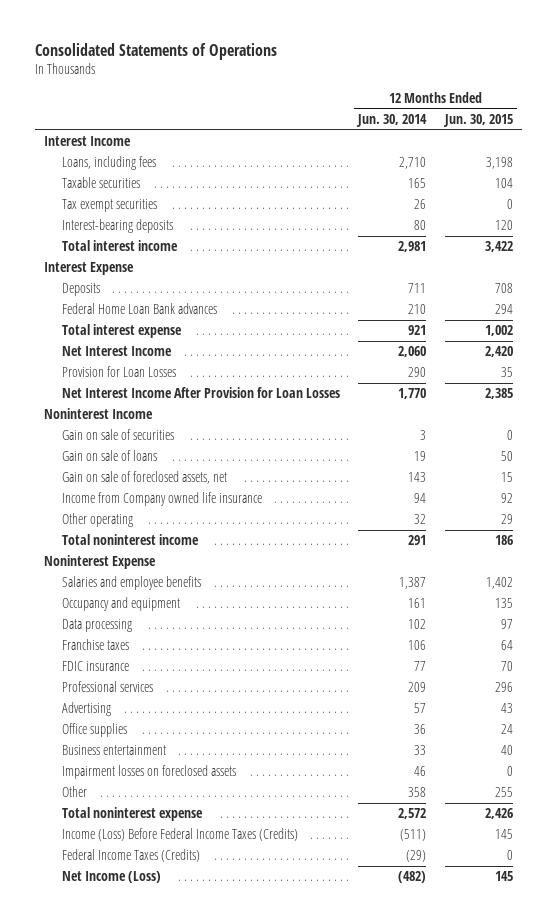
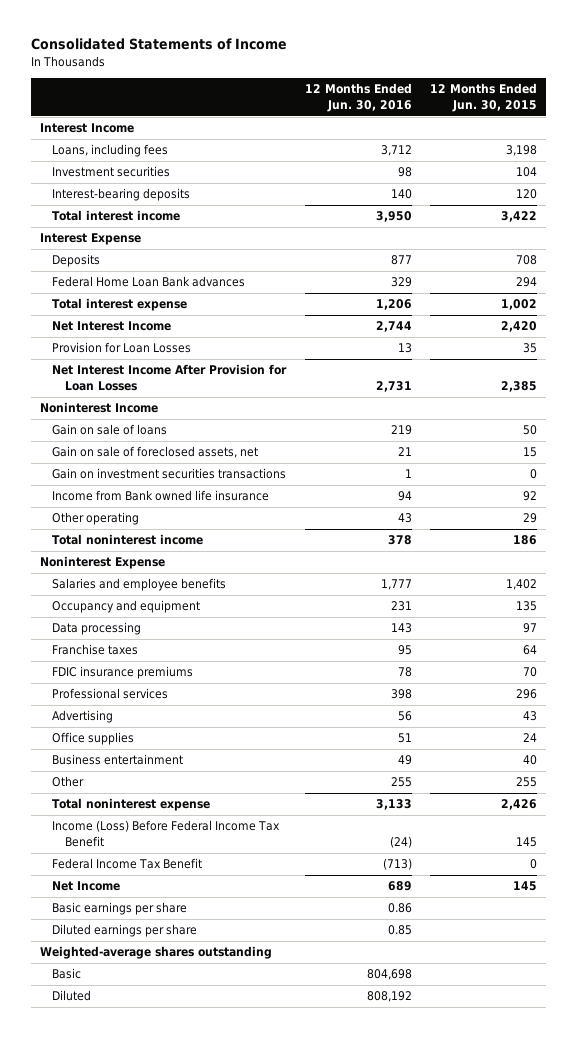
[35,43,278,61] Consolidated Statements of Operations -> [30,38,287,51] Consolidated Statements of Income
[356,113,428,127] Jun. 30, 2014 -> none
none -> [304,83,412,112] 12 Months Ended Jun. 30, 2016
[61,177,140,189] Taxable securities -> none
[61,199,157,213] Tax exempt securities -> none
none -> [52,166,171,178] Investment securities
[61,429,174,441] Gain on sale of securities -> none
none -> [52,468,287,480] Gain on investment securities transactions
[61,492,262,507] Income from Company owned life insurance -> [52,490,270,502] Income from Bank owned life insurance
[61,661,129,672] FDIC insurance -> [52,666,194,680] FDIC insurance premiums
[61,765,236,780] Impairment losses on foreclosed assets -> none
[61,828,298,842] Income (Loss) Before Federal Income Taxes (Credits) -> [52,820,281,848] Income (Loss) Before Federal Income Tax Benefit
[61,849,200,863] Federal Income Taxes (Credits) -> [52,858,203,870] Federal Income Tax Benefit
[61,871,161,884] Net Income (Loss) -> [52,881,121,892] Net Income
none -> [52,902,188,916] Basic earnings per share
none -> [52,924,198,938] Diluted earnings per share
none -> [39,946,272,960] Weighted-average shares outstanding
none -> [52,968,82,980] Basic
none -> [52,990,92,1002] Diluted

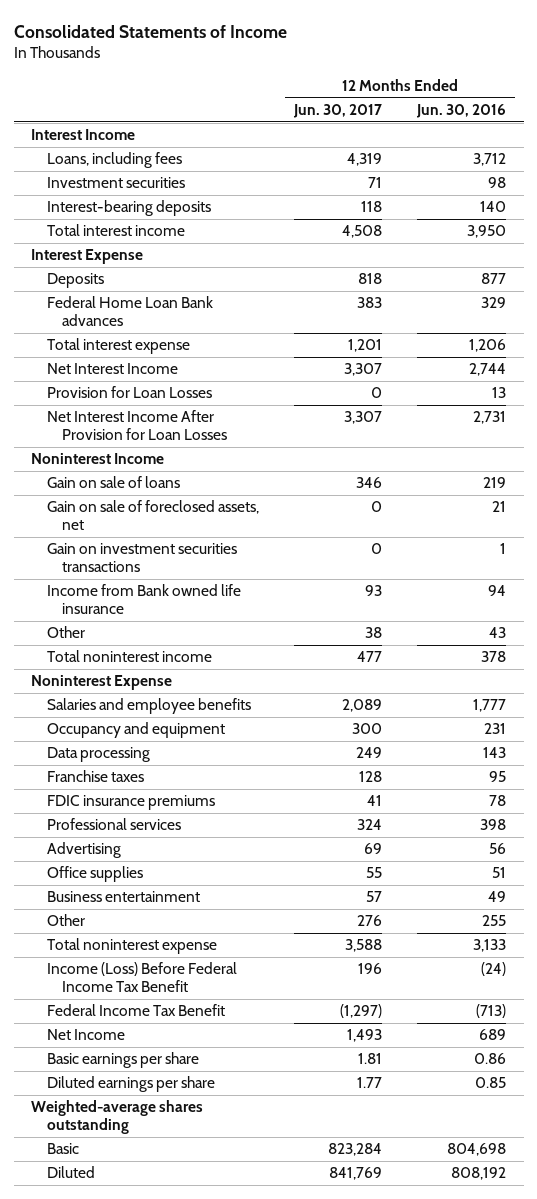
[430,83,538,112] 12 Months Ended Jun. 30, 2015 -> none
none -> [292,103,382,118] Jun. 30, 2017
[52,512,140,526] Other operating -> [46,626,85,639] Other

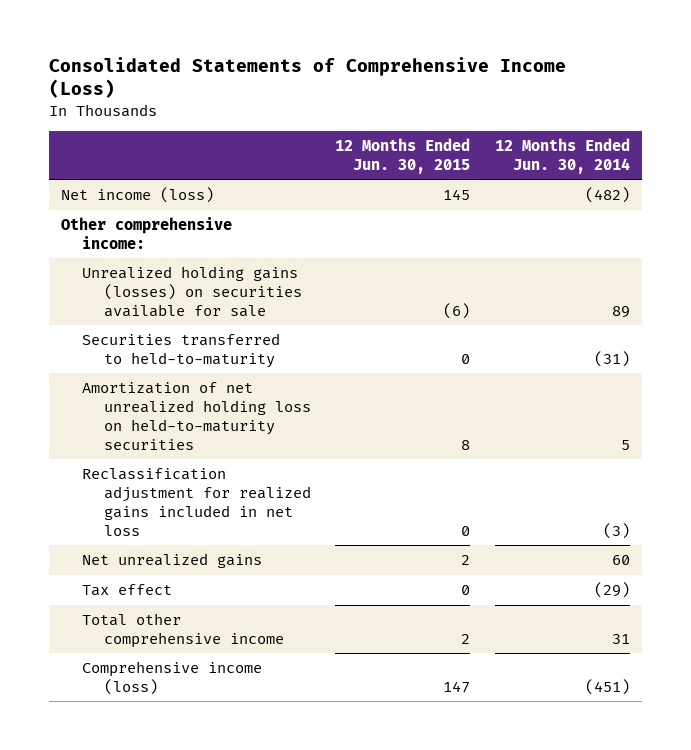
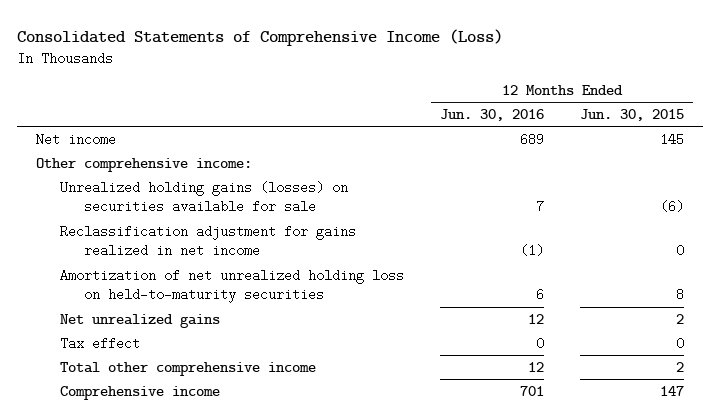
[494,137,630,174] 12 Months Ended Jun. 30, 2014 -> none
none -> [439,109,544,122] Jun. 30, 2016
[60,187,214,204] Net income (loss) -> [35,132,116,146] Net income
[82,333,281,368] Securities transferred to held-to-maturity -> [59,224,356,258] Reclassification adjustment for gains realized in net income
[82,468,311,536] Reclassification adjustment for realized gains included in net loss -> none
[82,661,263,695] Comprehensive income (loss) -> [59,385,220,400] Comprehensive income

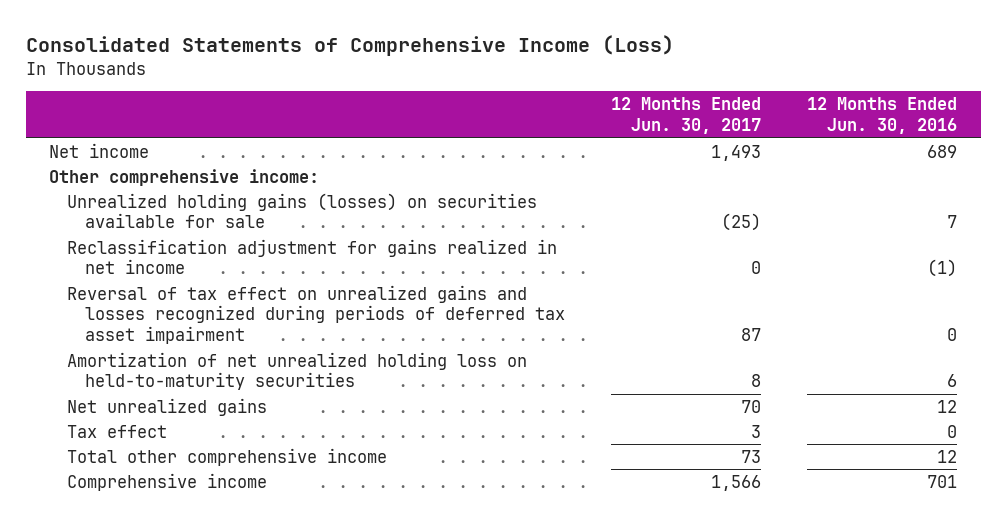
[580,109,685,122] Jun. 30, 2015 -> none
none -> [611,97,762,134] 12 Months Ended Jun. 30, 2017
none -> [66,284,565,344] Reversal of tax effect on unrealized gains and losses recognized during periods of deferred tax asset impairment

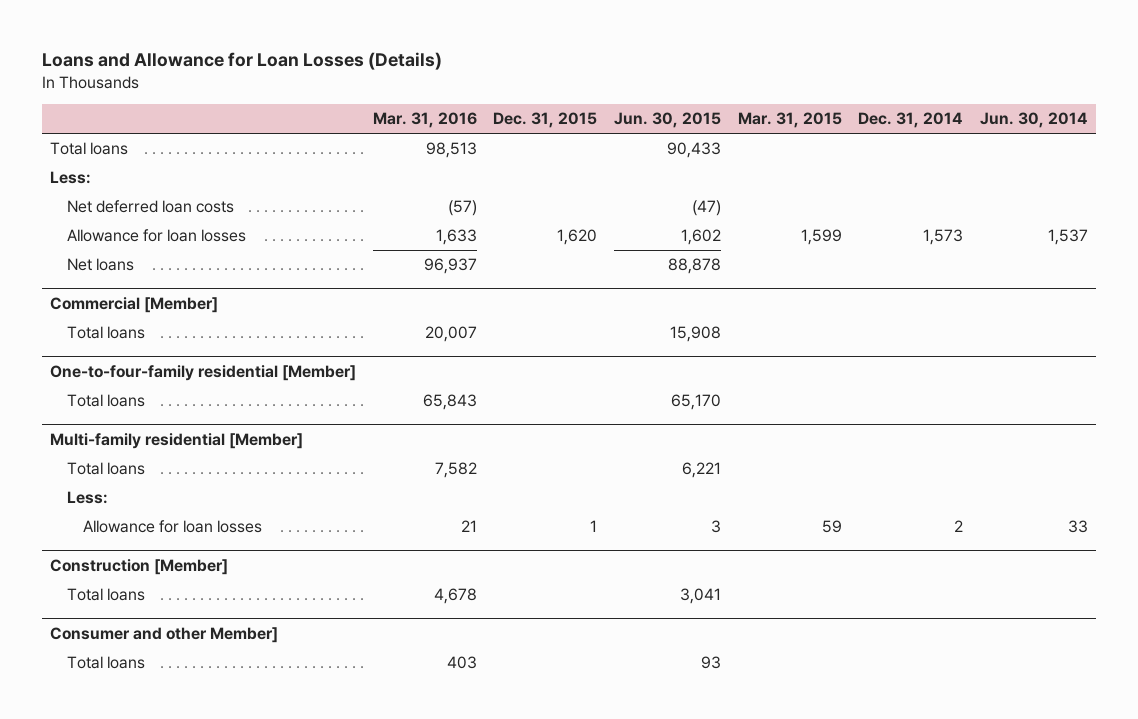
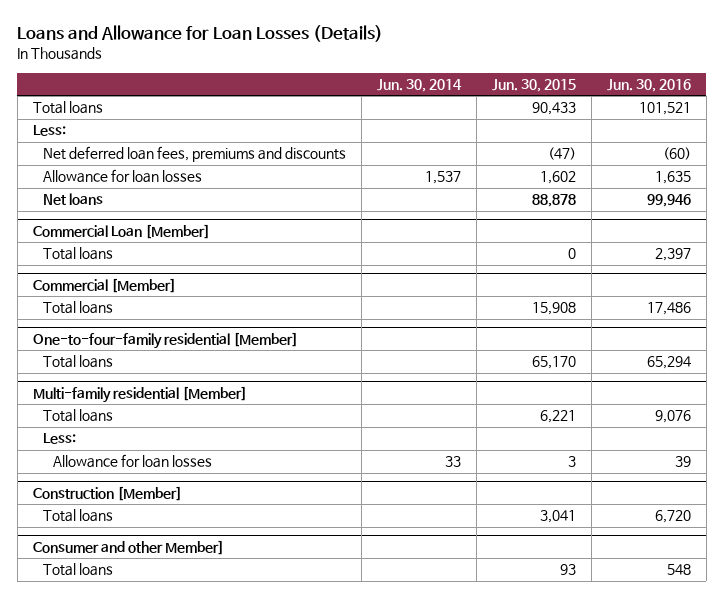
[372,112,477,129] Mar. 31, 2016 -> none
[493,112,598,129] Dec. 31, 2015 -> none
[737,112,842,129] Mar. 31, 2015 -> none
[858,112,964,129] Dec. 31, 2014 -> none
none -> [606,79,691,93] Jun. 30, 2016
[66,200,234,214] Net deferred loan costs -> [42,146,346,163] Net deferred loan fees, premiums and discounts
none -> [32,223,210,239] Commercial Loan [Member]
none -> [42,247,113,261] Total loans

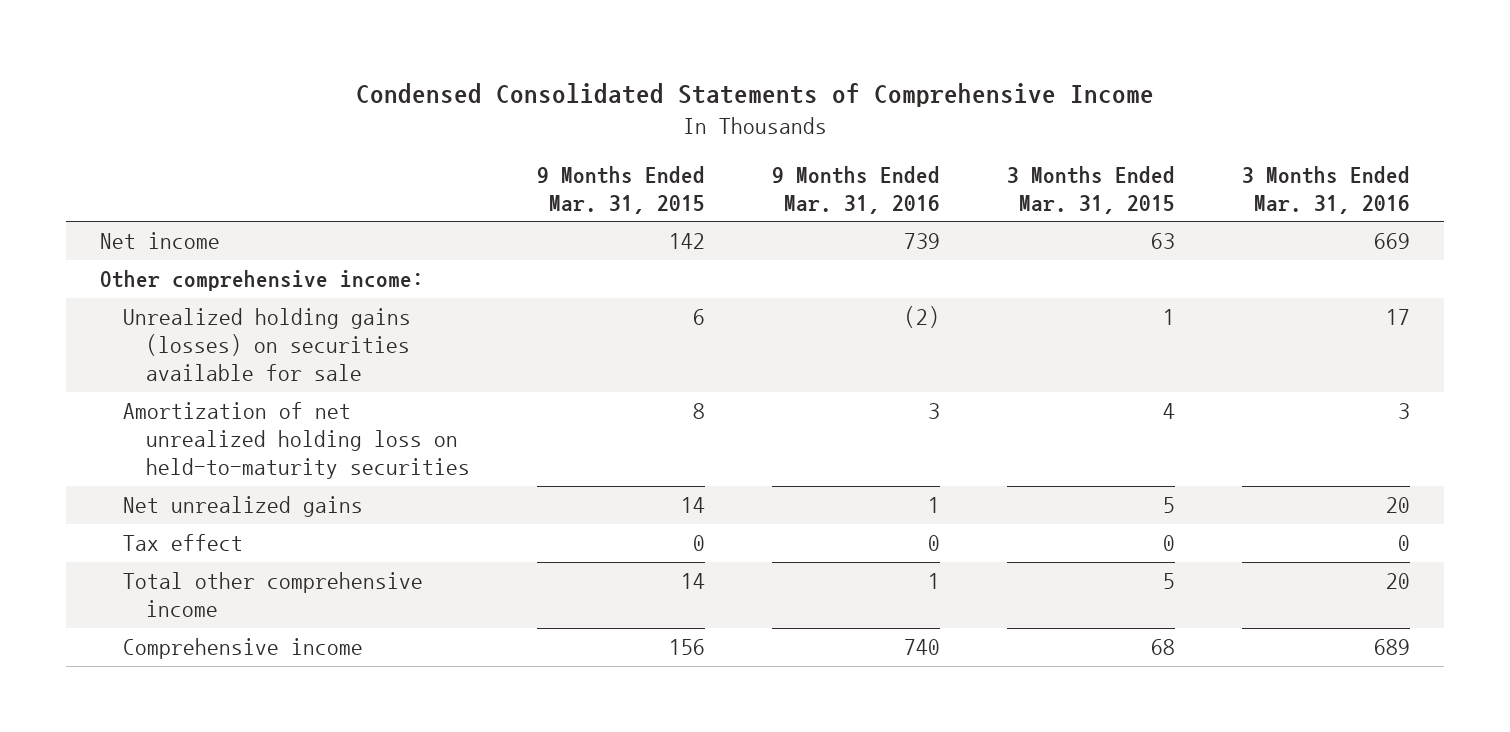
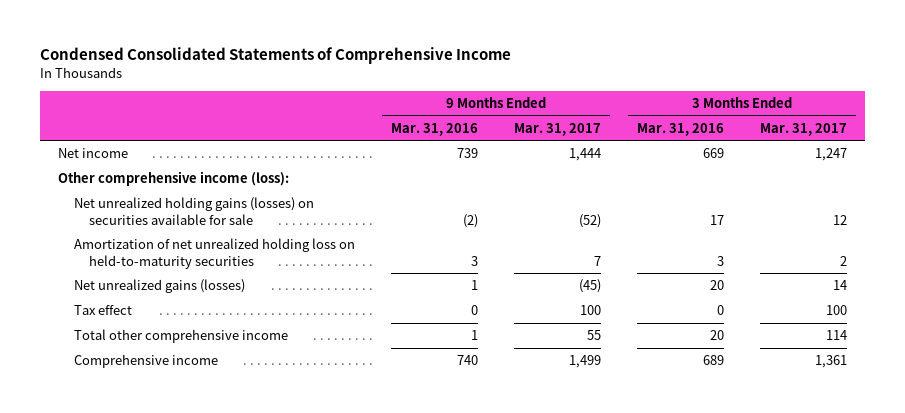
[537,165,706,214] 9 Months Ended Mar. 31, 2015 -> none
[1007,165,1176,214] 3 Months Ended Mar. 31, 2015 -> none
none -> [513,122,601,136] Mar. 31, 2017
none -> [759,122,847,136] Mar. 31, 2017
[99,270,424,292] Other comprehensive income: -> [58,171,290,187] Other comprehensive income (loss):
[122,308,411,382] Unrealized holding gains (losses) on securities available for sale -> [73,197,314,225] Net unrealized holding gains (losses) on securities available for sale
[122,496,363,518] Net unrealized gains -> [73,279,245,294] Net unrealized gains (losses)

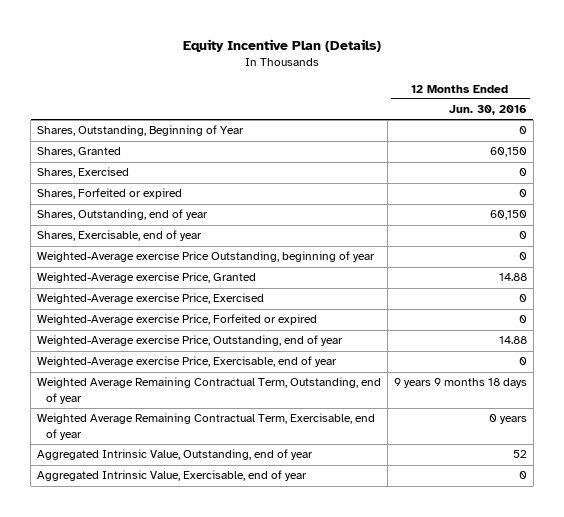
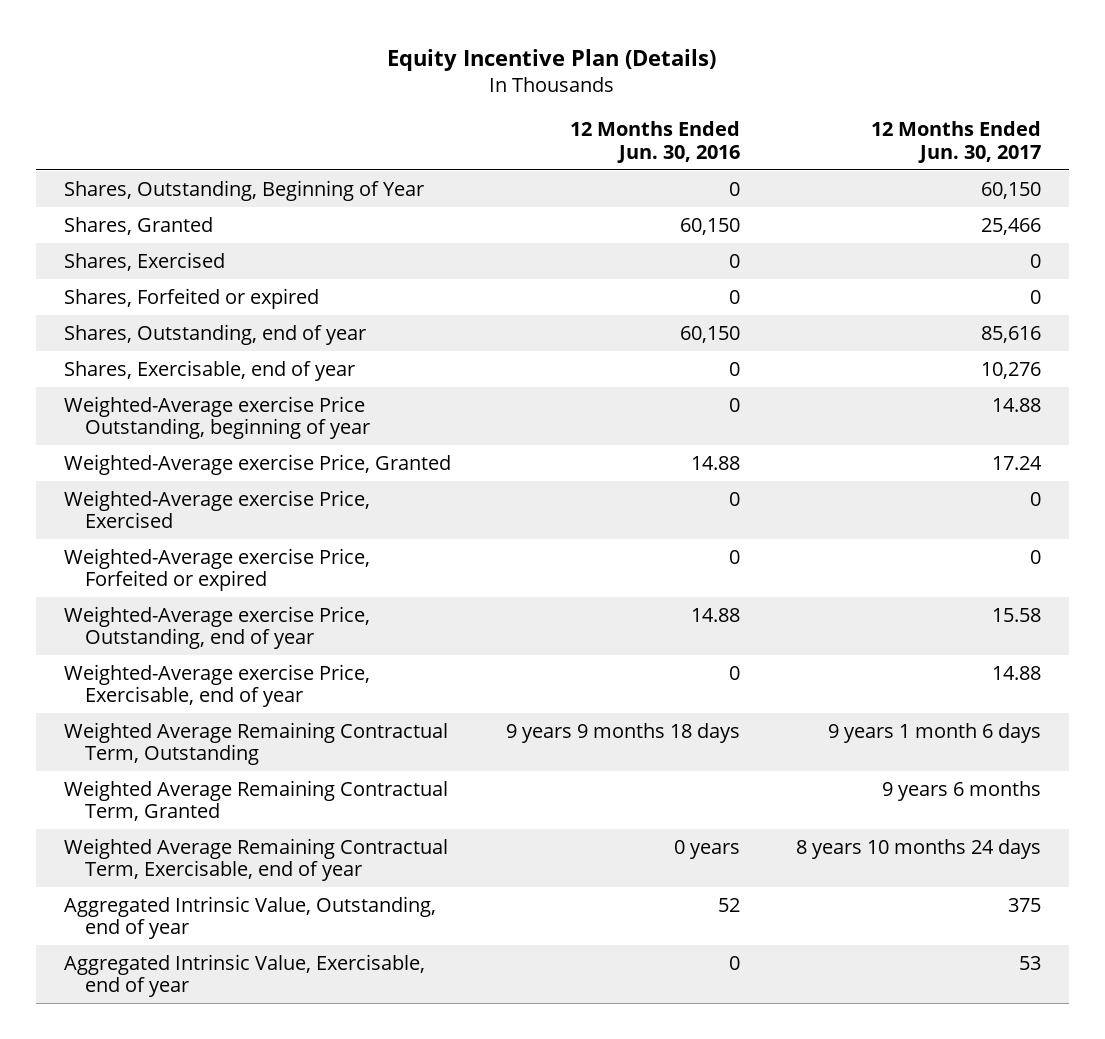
none -> [871,121,1042,163] 12 Months Ended Jun. 30, 2017
[37,377,382,404] Weighted Average Remaining Contractual Term, Outstanding, end of year -> [63,721,448,766] Weighted Average Remaining Contractual Term, Outstanding
none -> [63,779,448,822] Weighted Average Remaining Contractual Term, Granted

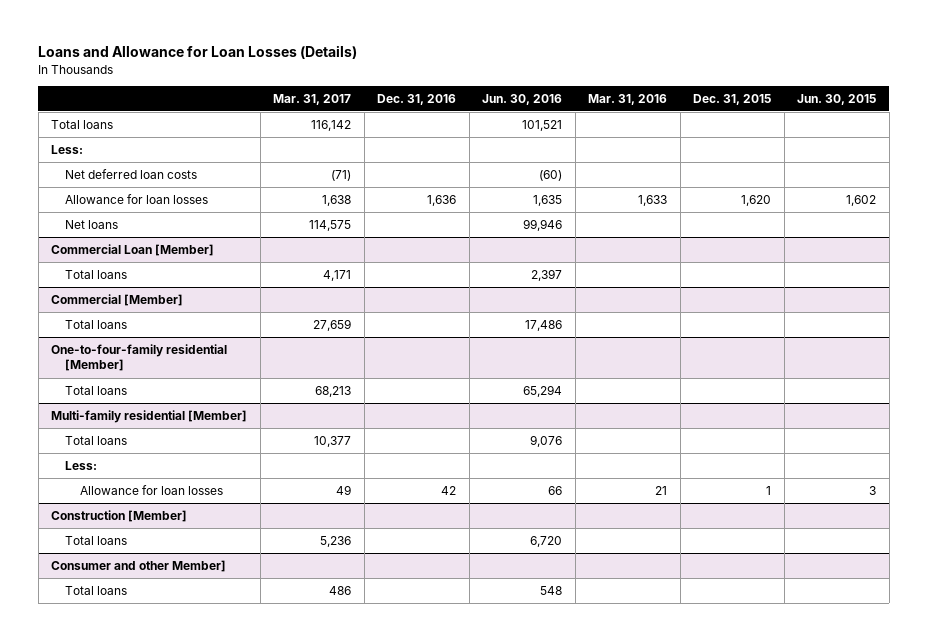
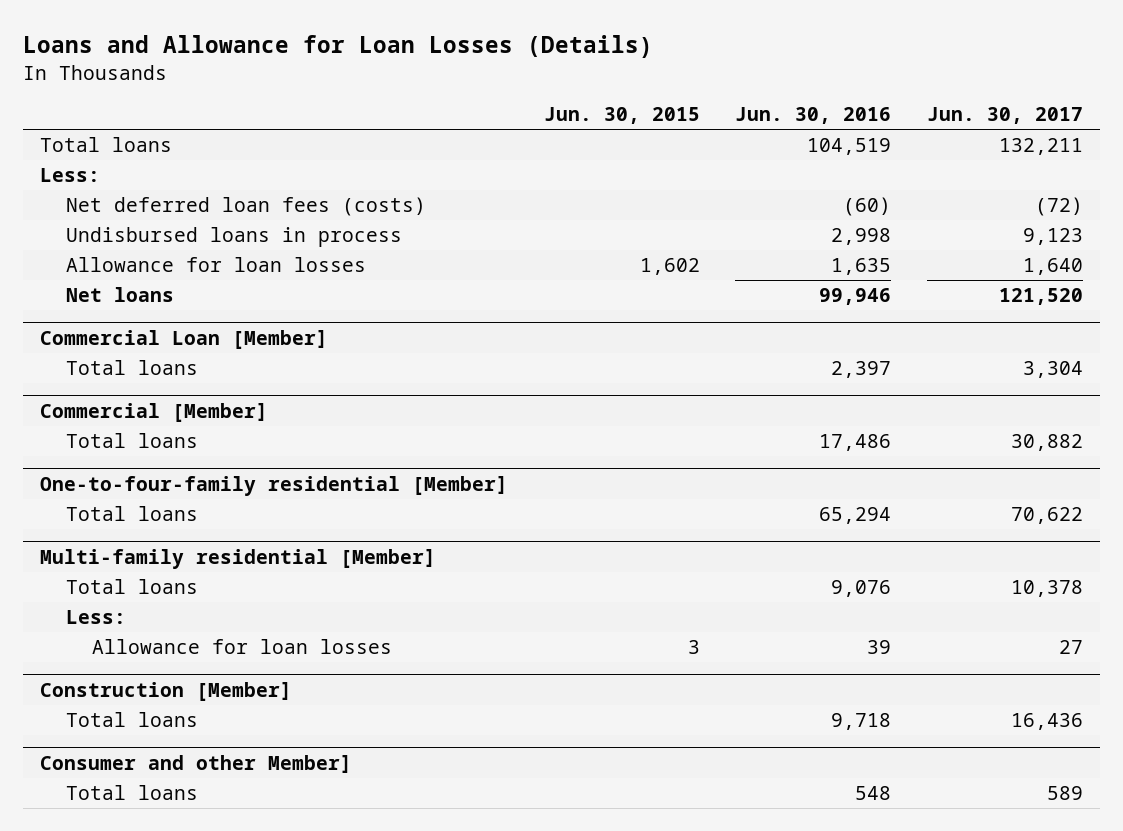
[273,93,352,105] Mar. 31, 2017 -> none
[377,93,457,105] Dec. 31, 2016 -> none
[588,93,668,105] Mar. 31, 2016 -> none
[693,93,772,105] Dec. 31, 2015 -> none
none -> [926,107,1083,125] Jun. 30, 2017
[522,119,563,131] 101,521 -> [807,138,892,156] 104,519
[65,168,198,179] Net deferred loan costs -> [66,197,427,217] Net deferred loan fees (costs)
none -> [66,227,403,248] Undisbursed loans in process
[548,485,563,495] 66 -> [867,640,892,655] 39
[530,535,563,547] 6,720 -> [831,713,892,731] 9,718

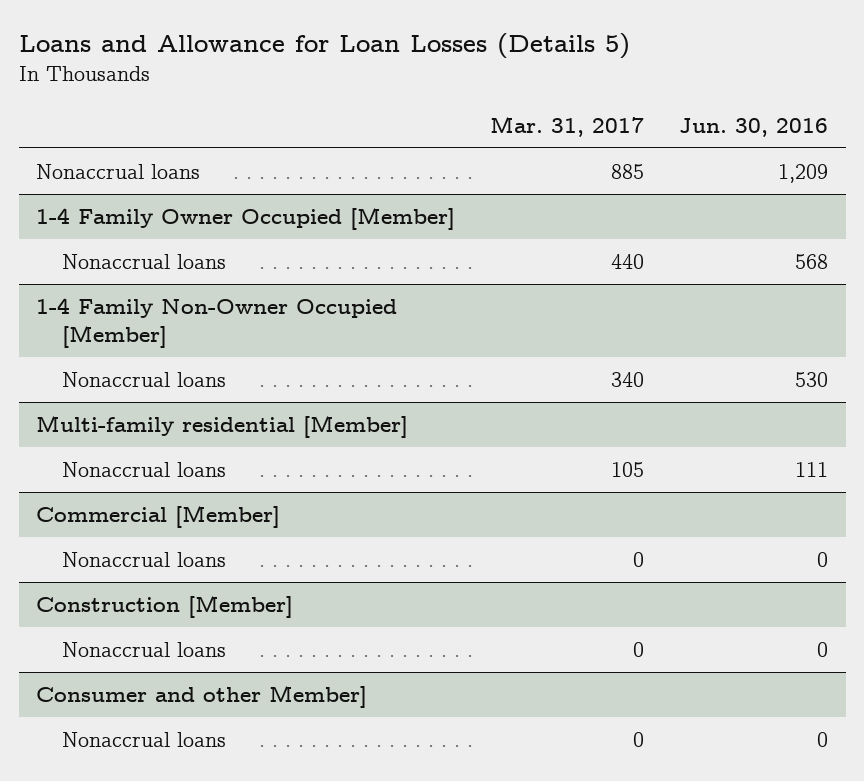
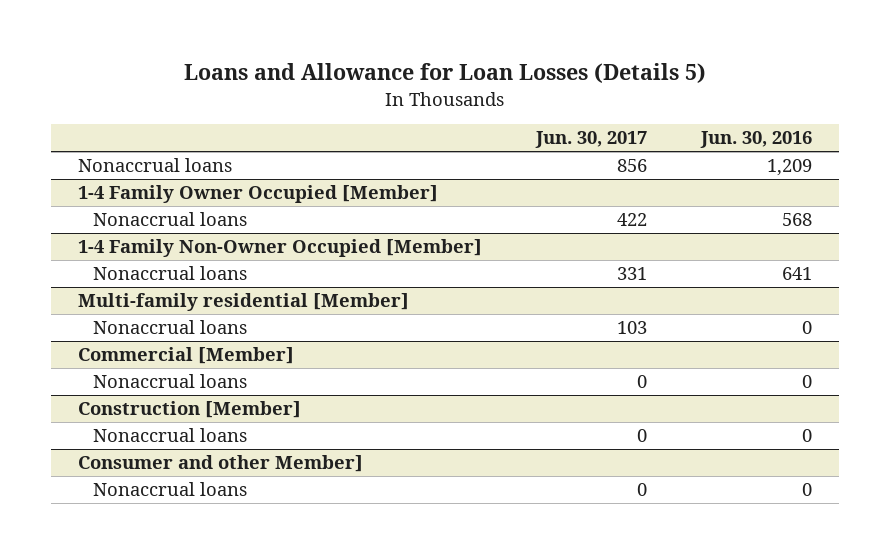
[490,115,645,137] Mar. 31, 2017 -> none
none -> [535,131,648,149] Jun. 30, 2017
[795,371,829,387] 530 -> [782,267,813,281] 641
[795,461,829,477] 111 -> [802,321,813,335] 0

